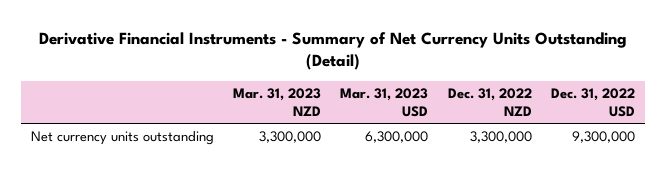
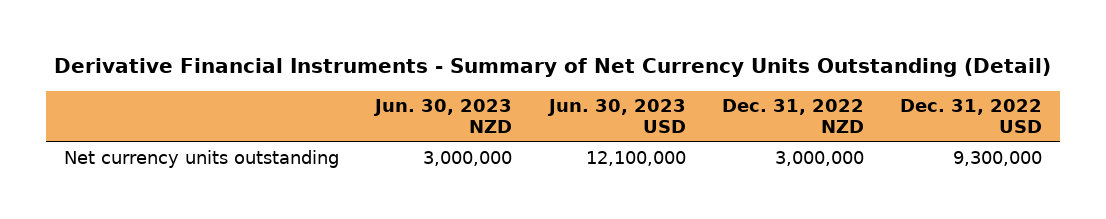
[232,88,321,116] Mar. 31, 2023 NZD -> none
[340,88,429,117] Mar. 31, 2023 USD -> none
none -> [373,98,513,134] Jun. 30, 2023 NZD
none -> [546,98,686,134] Jun. 30, 2023 USD
[469,131,532,144] 3,300,000 -> [774,151,864,167] 3,000,000

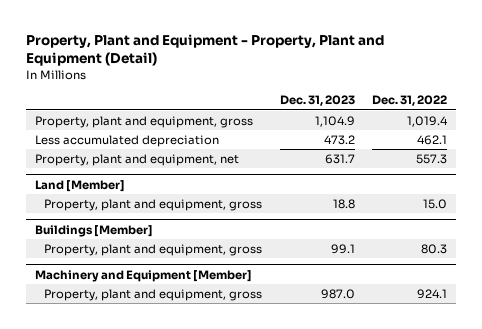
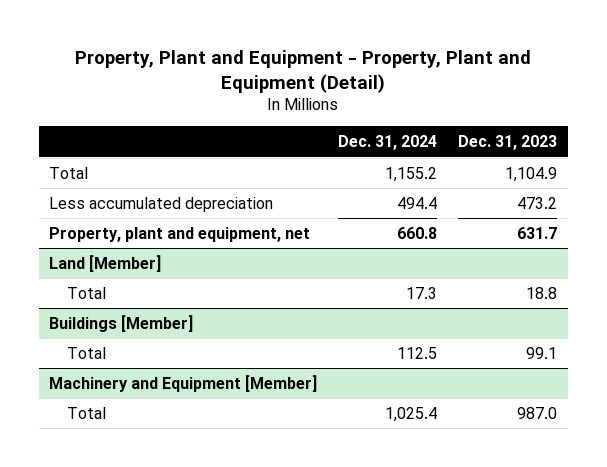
[372,95,448,107] Dec. 31, 2022 -> none
none -> [338,135,438,151] Dec. 31, 2024
[35,115,254,128] Property, plant and equipment, gross -> [49,166,89,179] Total
[44,198,263,211] Property, plant and equipment, gross -> [66,286,106,299] Total
[44,243,263,256] Property, plant and equipment, gross -> [66,346,106,359] Total
[44,288,263,301] Property, plant and equipment, gross -> [66,406,106,419] Total

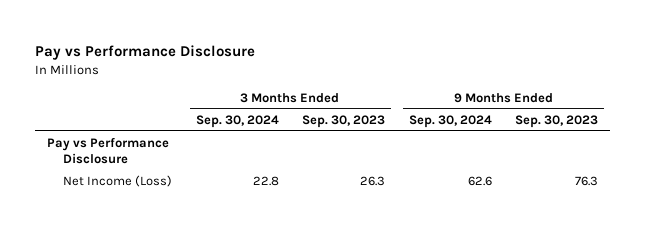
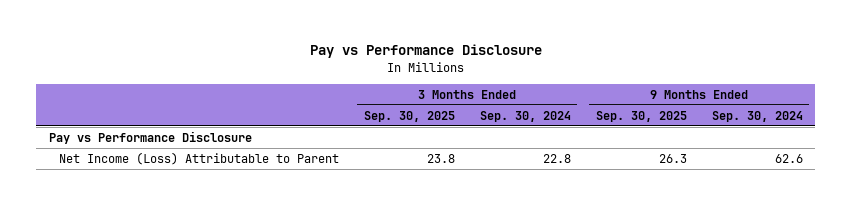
[302,114,386,128] Sep. 30, 2023 -> none
[515,114,599,128] Sep. 30, 2023 -> none
none -> [363,110,455,122] Sep. 30, 2025
none -> [595,110,687,122] Sep. 30, 2025
[63,175,173,188] Net Income (Loss) -> [58,151,339,165] Net Income (Loss) Attributable to Parent

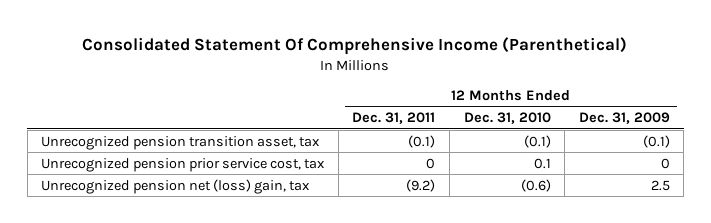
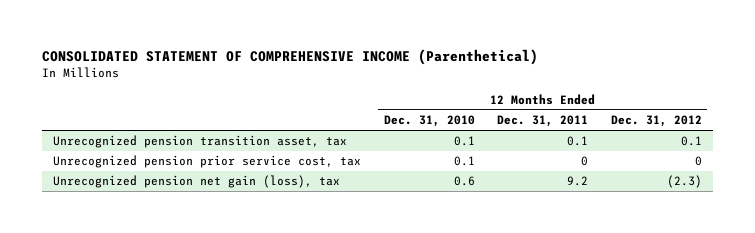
[82,36,628,55] Consolidated Statement Of Comprehensive Income (Parenthetical) -> [41,48,538,65] CONSOLIDATED STATEMENT OF COMPREHENSIVE INCOME (Parenthetical)
[578,112,670,125] Dec. 31, 2009 -> none
none -> [610,115,702,128] Dec. 31, 2012
[408,134,436,148] (0.1) -> [567,136,589,147] 0.1
[523,134,551,148] (0.1) -> [453,136,475,147] 0.1
[41,178,311,194] Unrecognized pension net (loss) gain, tax -> [52,175,340,189] Unrecognized pension net gain (loss), tax
[406,178,436,192] (9.2) -> [567,176,589,187] 9.2
[520,178,551,192] (0.6) -> [453,176,475,187] 0.6

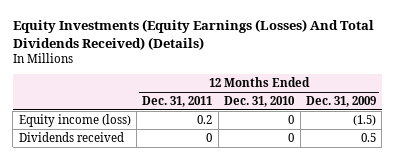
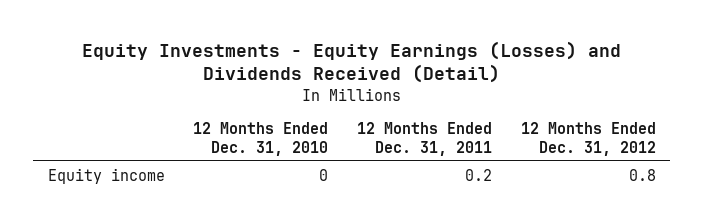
[12,19,374,50] Equity Investments (Equity Earnings (Losses) And Total Dividends Received) (Details) -> [81,40,621,84] Equity Investments - Equity Earnings (Losses) and Dividends Received (Detail)
[306,96,377,108] Dec. 31, 2009 -> none
none -> [520,122,656,157] 12 Months Ended Dec. 31, 2012
[18,131,124,142] Dividends received -> none
[18,113,131,127] Equity income (loss) -> [47,167,165,184] Equity income

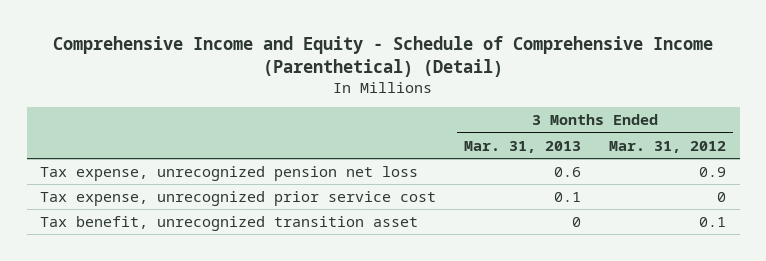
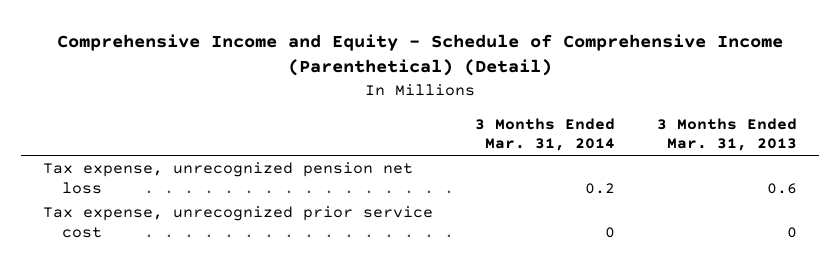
[609,140,727,153] Mar. 31, 2012 -> none
none -> [474,117,615,151] 3 Months Ended Mar. 31, 2014
[40,216,419,232] Tax benefit, unrecognized transition asset -> none
[554,192,582,203] 0.1 -> [787,226,798,238] 0

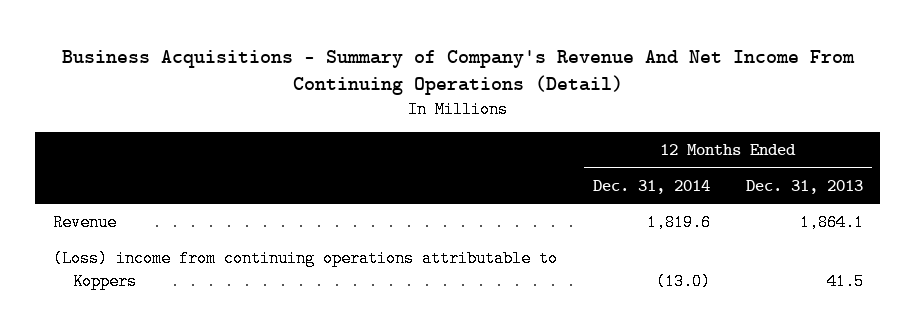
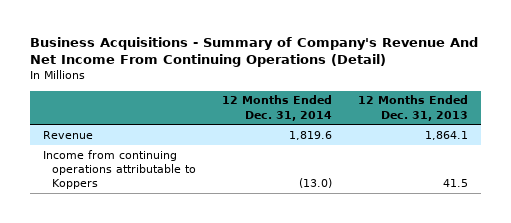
[53,250,559,290] (Loss) income from continuing operations attributable to Koppers -> [42,149,196,190] Income from continuing operations attributable to Koppers

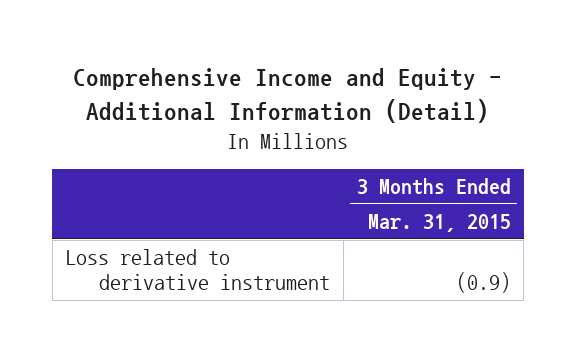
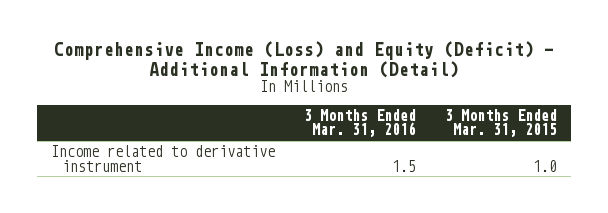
[73,68,503,123] Comprehensive Income and Equity - Additional Information (Detail) -> [54,41,555,78] Comprehensive Income (Loss) and Equity (Deficit) - Additional Information (Detail)
none -> [304,108,417,138] 3 Months Ended Mar. 31, 2016
[65,249,331,291] Loss related to derivative instrument -> [51,145,276,172] Income related to derivative instrument
[455,272,511,294] (0.9) -> [532,159,557,172] 1.0

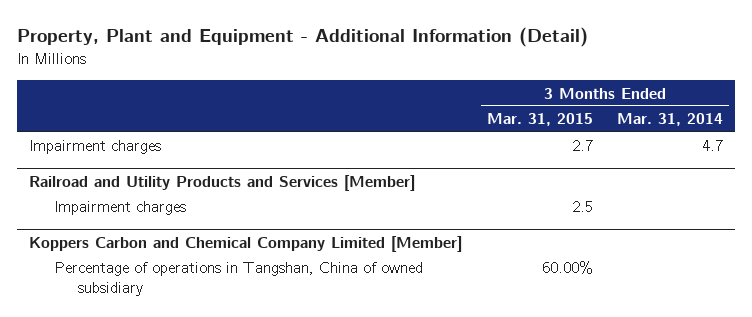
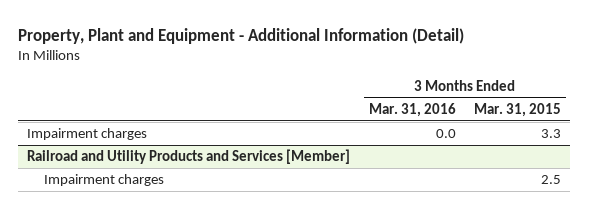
[616,113,723,127] Mar. 31, 2014 -> none
none -> [368,102,456,117] Mar. 31, 2016
[571,140,593,152] 2.7 -> [541,129,562,139] 3.3
[29,236,463,253] Koppers Carbon and Chemical Company Limited [Member] -> none
[53,262,423,296] Percentage of operations in Tangshan, China of owned subsidiary -> none

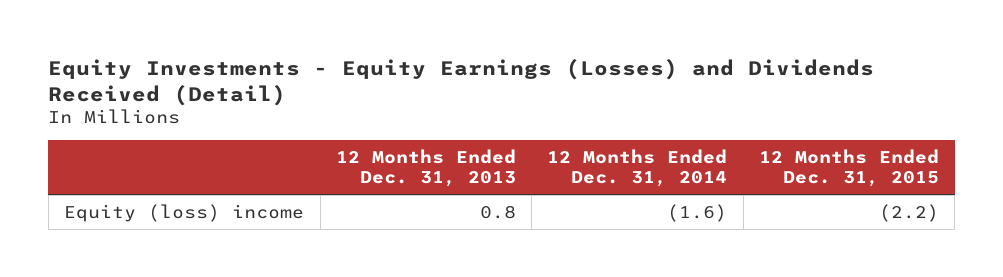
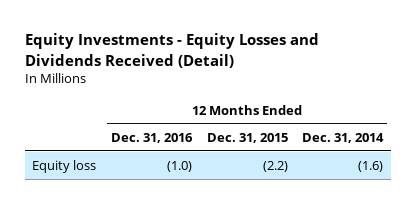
[48,58,875,106] Equity Investments - Equity Earnings (Losses) and Dividends Received (Detail) -> [24,33,319,68] Equity Investments - Equity Losses and Dividends Received (Detail)
[335,148,516,188] 12 Months Ended Dec. 31, 2013 -> none
none -> [110,132,193,143] Dec. 31, 2016
[64,203,305,222] Equity (loss) income -> [32,160,97,174] Equity loss

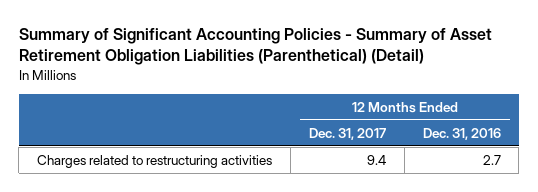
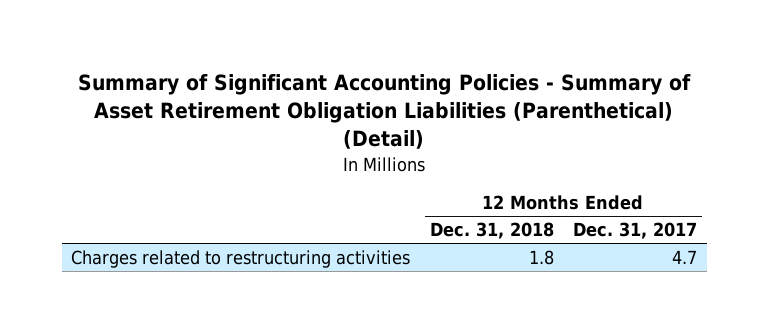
[422,127,501,140] Dec. 31, 2016 -> none
none -> [429,222,554,240] Dec. 31, 2018
[366,154,386,165] 9.4 -> [671,250,697,265] 4.7

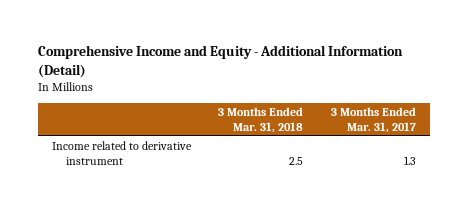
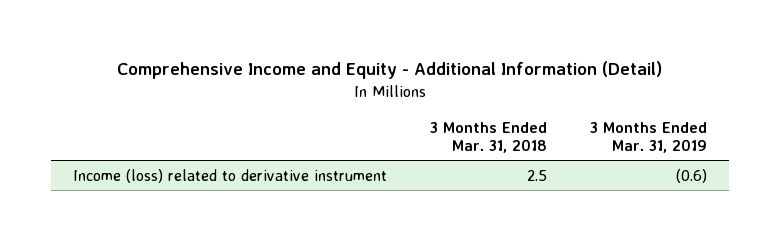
[331,106,417,133] 3 Months Ended Mar. 31, 2017 -> none
none -> [590,121,708,153] 3 Months Ended Mar. 31, 2019
[51,141,192,165] Income related to derivative instrument -> [72,169,387,184] Income (loss) related to derivative instrument

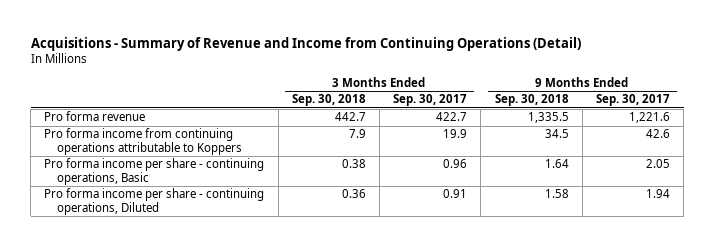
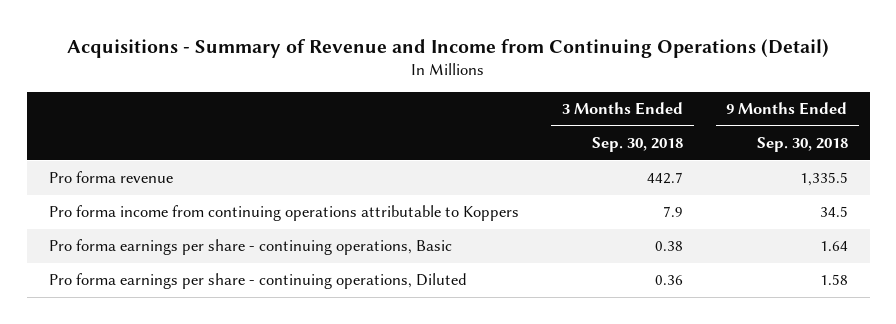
[393,94,468,107] Sep. 30, 2017 -> none
[596,94,671,107] Sep. 30, 2017 -> none
[44,158,265,185] Pro forma income per share - continuing operations, Basic -> [48,239,452,256] Pro forma earnings per share - continuing operations, Basic
[44,188,265,215] Pro forma income per share - continuing operations, Diluted -> [48,273,467,290] Pro forma earnings per share - continuing operations, Diluted

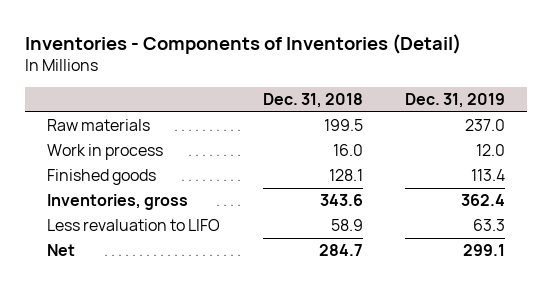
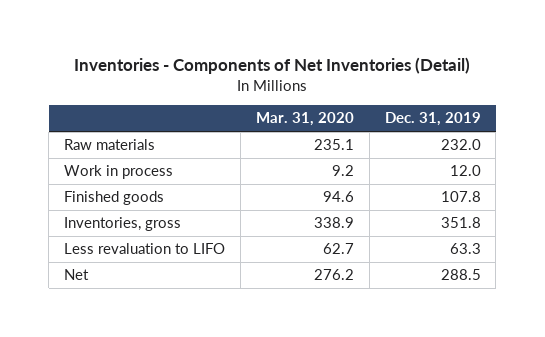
[25,33,462,54] Inventories - Components of Inventories (Detail) -> [74,57,471,75] Inventories - Components of Net Inventories (Detail)
[262,93,363,109] Dec. 31, 2018 -> none
none -> [255,112,354,127] Mar. 31, 2020
[465,119,506,132] 237.0 -> [440,139,481,151] 232.0
[471,169,506,182] 113.4 -> [440,191,481,203] 107.8
[461,194,506,207] 362.4 -> [440,217,481,229] 351.8
[463,244,506,257] 299.1 -> [440,269,481,281] 288.5

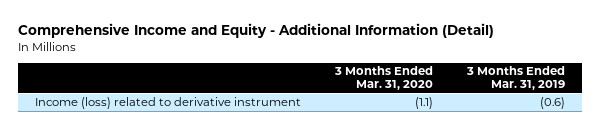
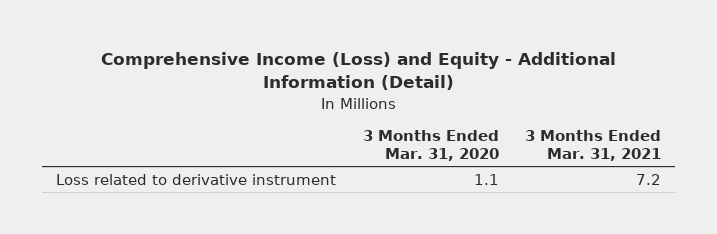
[17,23,494,39] Comprehensive Income and Equity - Additional Information (Detail) -> [100,52,616,91] Comprehensive Income (Loss) and Equity - Additional Information (Detail)
[465,66,565,91] 3 Months Ended Mar. 31, 2019 -> none
none -> [525,130,662,162] 3 Months Ended Mar. 31, 2021
[34,97,301,110] Income (loss) related to derivative instrument -> [55,174,336,186] Loss related to derivative instrument
[414,97,433,110] (1.1) -> [473,174,499,186] 1.1

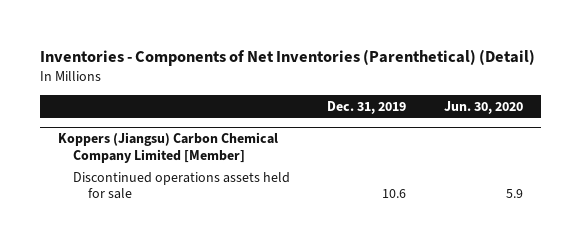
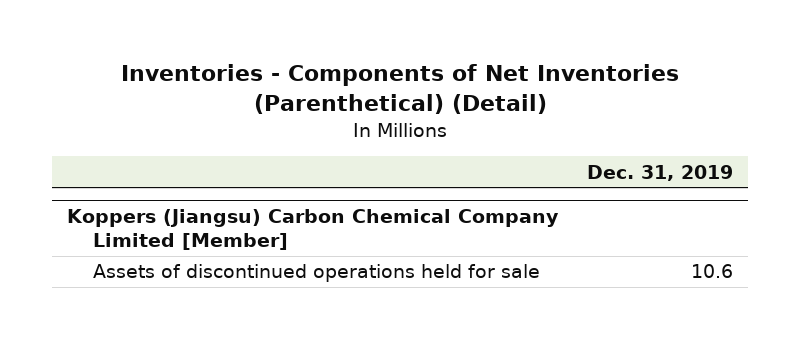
[443,101,523,115] Jun. 30, 2020 -> none
[73,172,291,200] Discontinued operations assets held for sale -> [92,264,540,283] Assets of discontinued operations held for sale

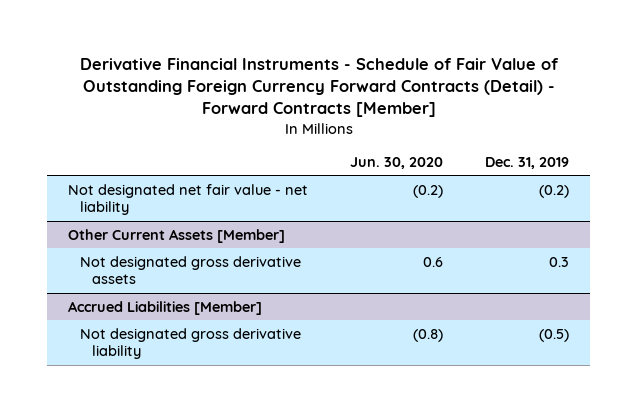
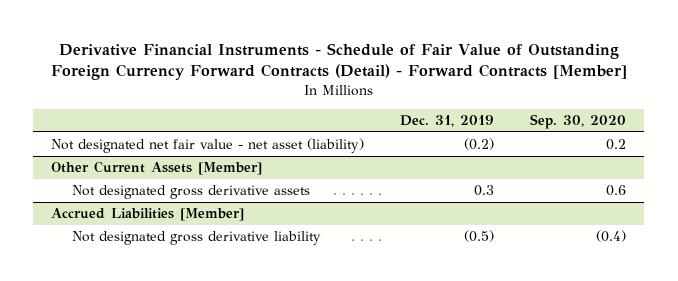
[350,156,444,169] Jun. 30, 2020 -> none
none -> [530,114,627,130] Sep. 30, 2020
[68,183,309,216] Not designated net fair value - net liability -> [51,138,365,154] Not designated net fair value - net asset (liability)

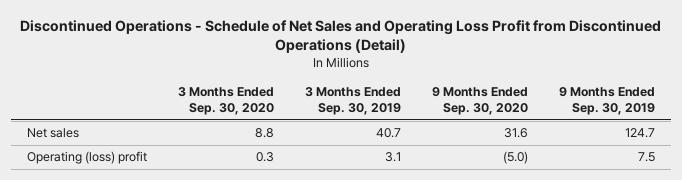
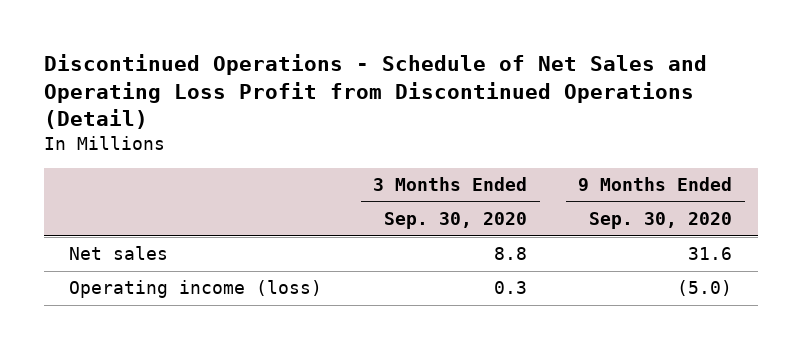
[305,86,402,116] 3 Months Ended Sep. 30, 2019 -> none
[559,86,656,116] 9 Months Ended Sep. 30, 2019 -> none
[26,151,147,165] Operating (loss) profit -> [69,280,323,299] Operating income (loss)

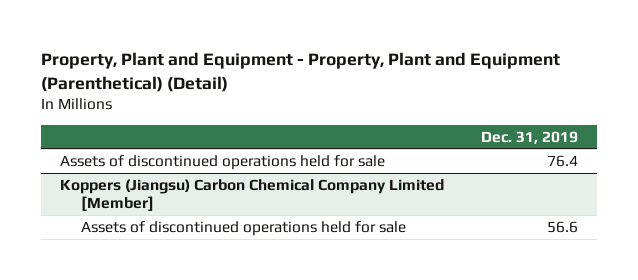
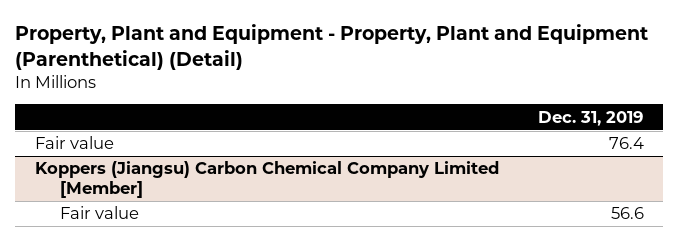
[59,154,385,170] Assets of discontinued operations held for sale -> [34,136,114,150] Fair value
[80,220,406,236] Assets of discontinued operations held for sale -> [60,206,140,220] Fair value

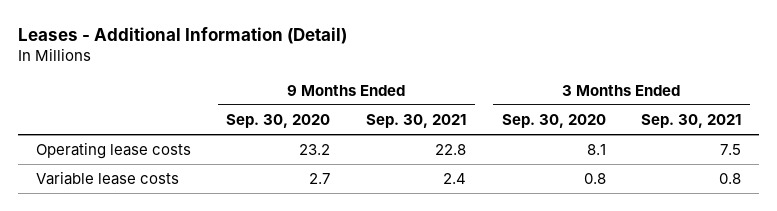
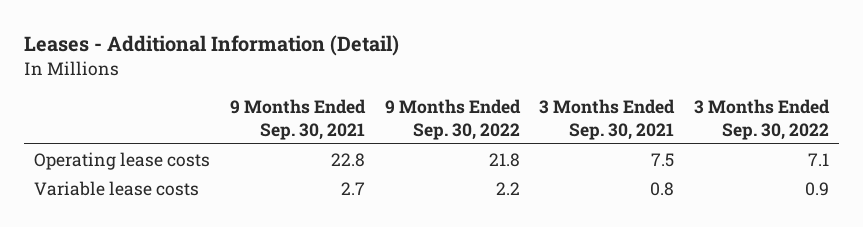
[226,113,331,128] Sep. 30, 2020 -> none
[501,113,606,128] Sep. 30, 2020 -> none
none -> [384,99,521,140] 9 Months Ended Sep. 30, 2022
none -> [694,99,831,140] 3 Months Ended Sep. 30, 2022
[442,172,466,184] 2.4 -> [340,181,365,195] 2.7

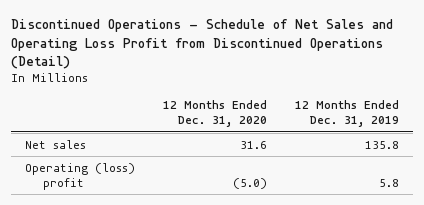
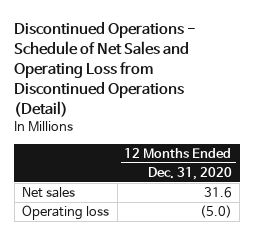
[10,19,393,69] Discontinued Operations - Schedule of Net Sales and Operating Loss Profit from Discontinued Operations (Detail) -> [14,22,197,118] Discontinued Operations - Schedule of Net Sales and Operating Loss from Discontinued Operations (Detail)
[295,100,400,128] 12 Months Ended Dec. 31, 2019 -> none
[25,162,136,190] Operating (loss) profit -> [22,204,110,220] Operating loss

